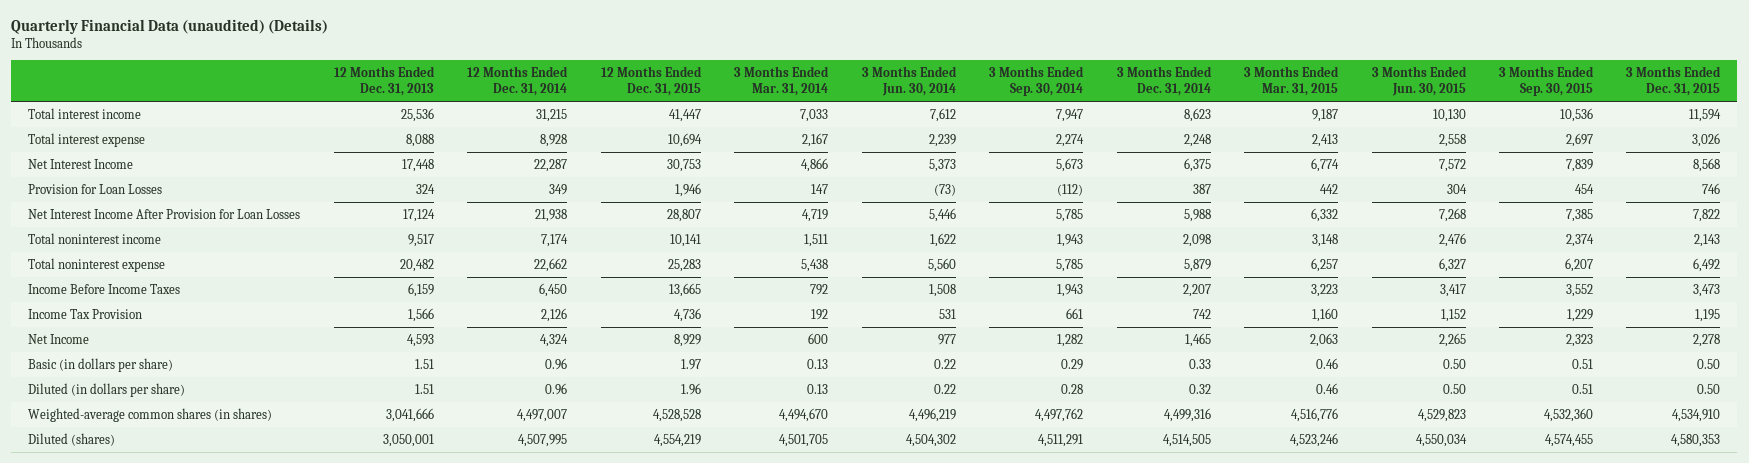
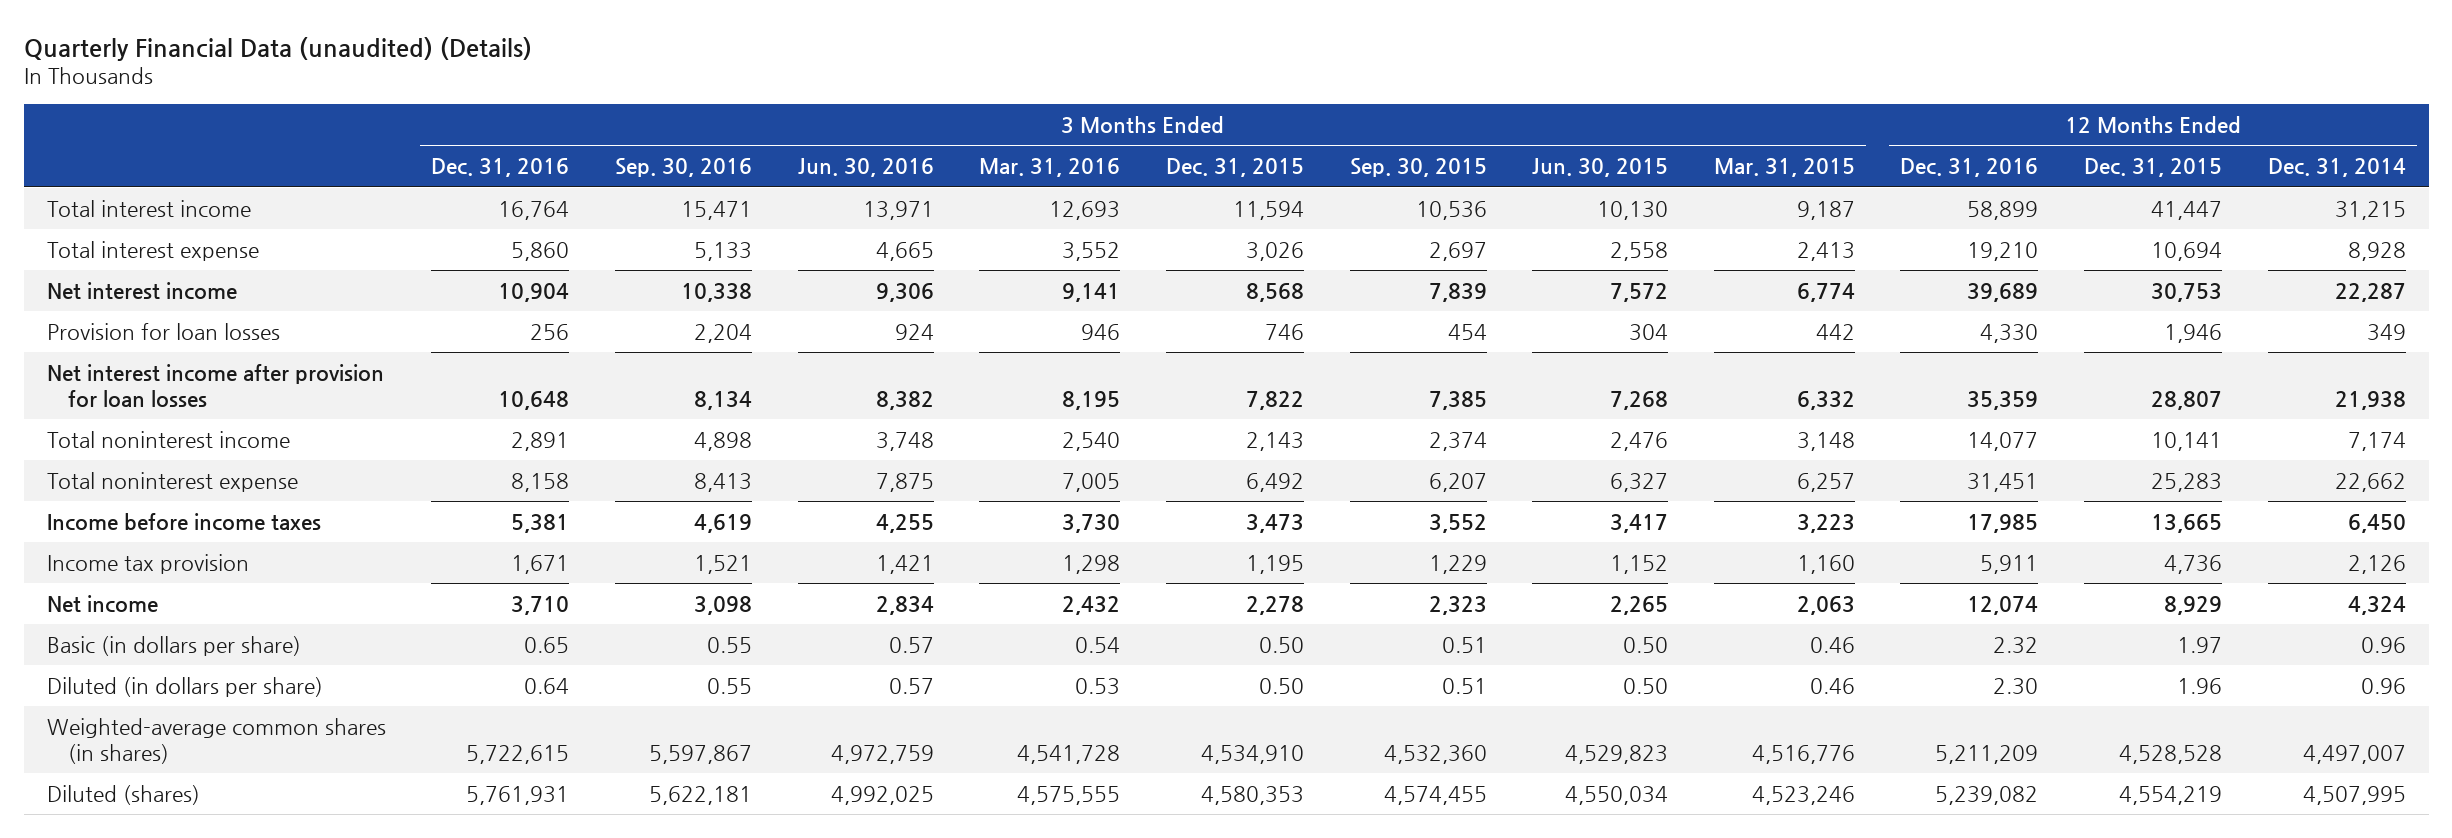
[333,65,435,96] 12 Months Ended Dec. 31, 2013 -> none
[734,65,830,96] 3 Months Ended Mar. 31, 2014 -> none
[861,65,957,96] 3 Months Ended Jun. 30, 2014 -> none
[989,65,1085,96] 3 Months Ended Sep. 30, 2014 -> none
[1116,65,1212,96] 3 Months Ended Dec. 31, 2014 -> none
none -> [431,158,570,178] Dec. 31, 2016
none -> [614,158,752,178] Sep. 30, 2016
none -> [797,158,934,178] Jun. 30, 2016
none -> [979,158,1121,178] Mar. 31, 2016
none -> [1900,158,2039,178] Dec. 31, 2016
[28,158,134,169] Net Interest Income -> [46,281,237,300] Net interest income
[28,183,163,194] Provision for Loan Losses -> [46,322,280,340] Provision for loan losses
[28,208,301,219] Net Interest Income After Provision for Loan Losses -> [46,363,384,407] Net interest income after provision for loan losses
[28,283,181,294] Income Before Income Taxes -> [46,512,321,531] Income before income taxes
[28,308,143,319] Income Tax Provision -> [46,553,249,574] Income tax provision
[28,333,90,344] Net Income -> [46,594,158,613] Net income

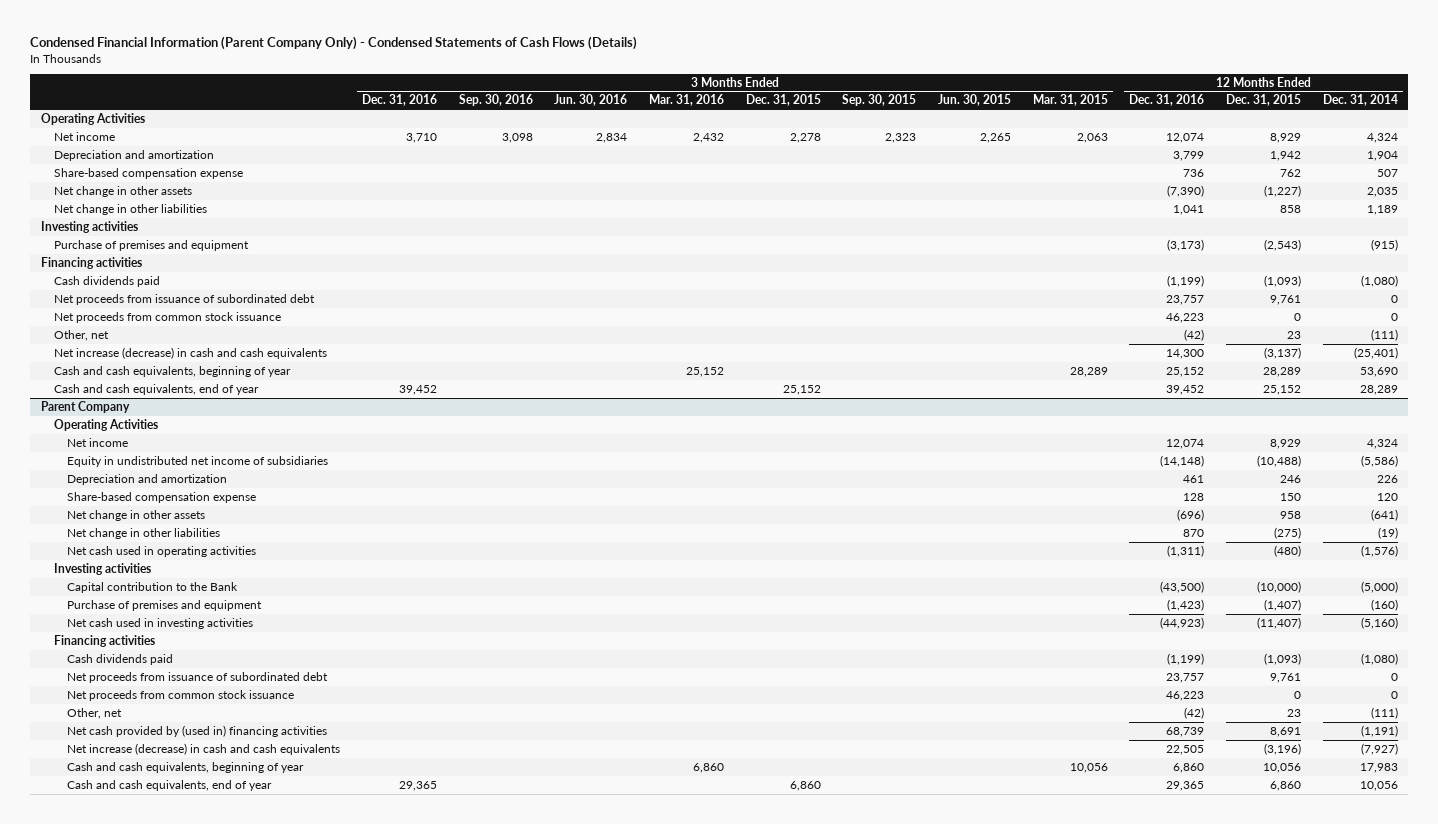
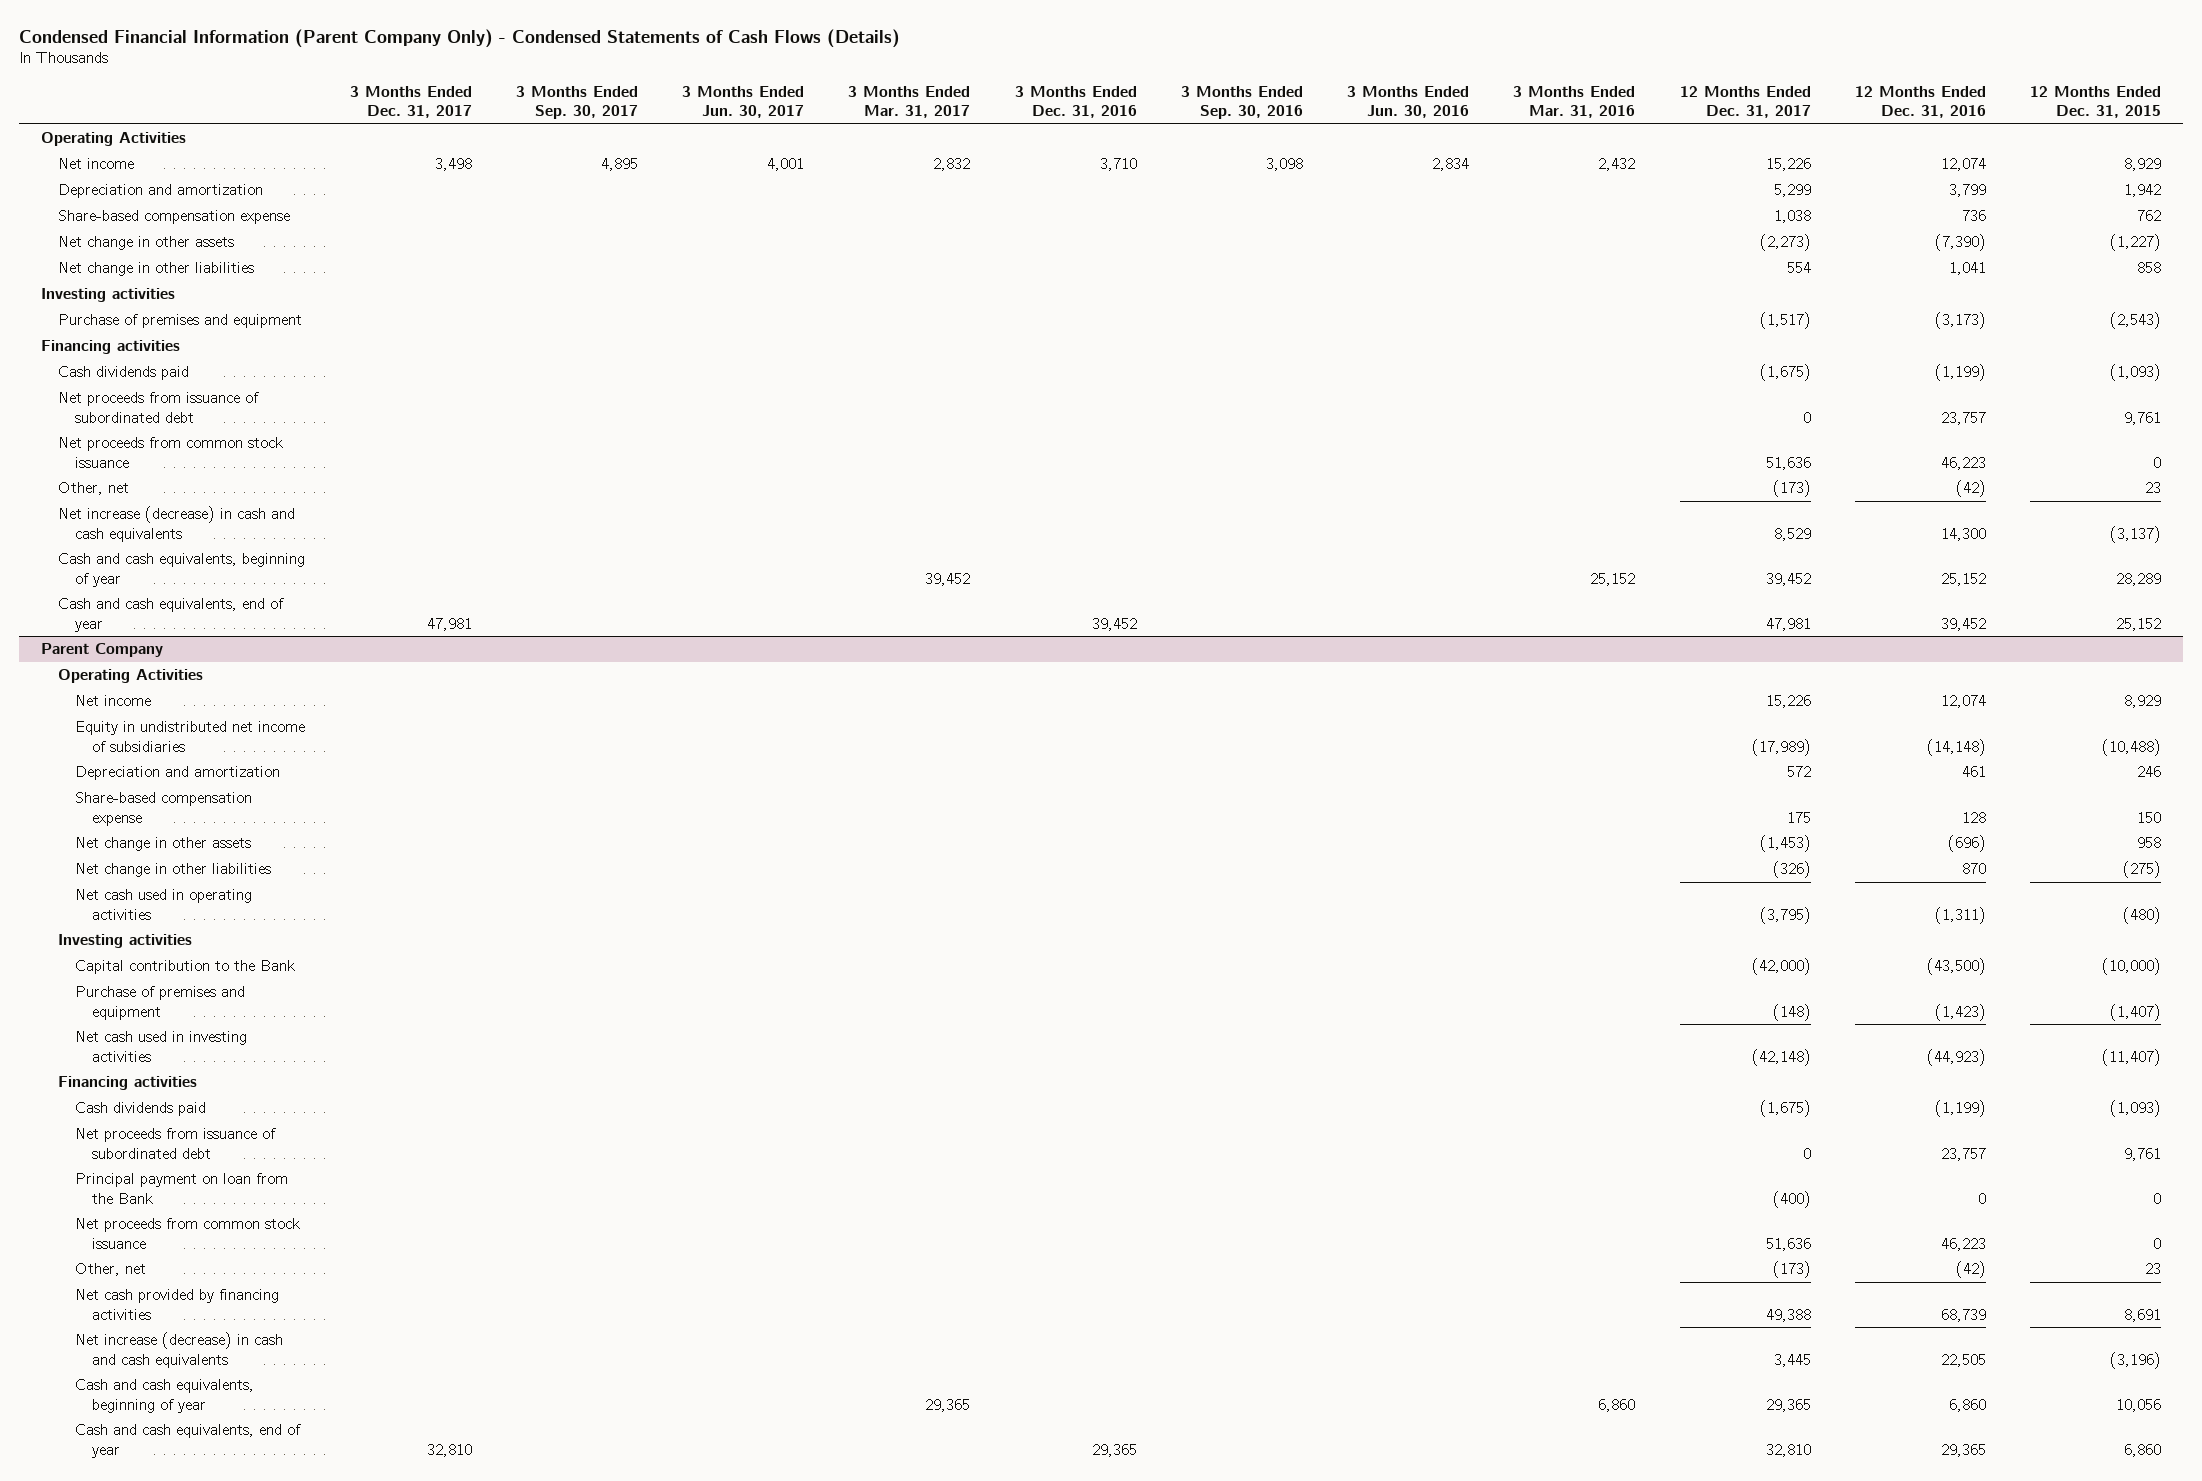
[745,94,821,107] Dec. 31, 2015 -> none
[842,94,917,107] Sep. 30, 2015 -> none
[938,94,1012,107] Jun. 30, 2015 -> none
[1032,94,1108,107] Mar. 31, 2015 -> none
[1322,94,1398,107] Dec. 31, 2014 -> none
none -> [349,85,472,119] 3 Months Ended Dec. 31, 2017
none -> [515,85,638,120] 3 Months Ended Sep. 30, 2017
none -> [682,85,805,119] 3 Months Ended Jun. 30, 2017
none -> [848,85,971,119] 3 Months Ended Mar. 31, 2017
none -> [1679,85,1811,119] 12 Months Ended Dec. 31, 2017
none -> [75,1173,289,1204] Principal payment on loan from the Bank
[67,724,328,737] Net cash provided by (used in) financing activities -> [75,1289,280,1320] Net cash provided by financing activities

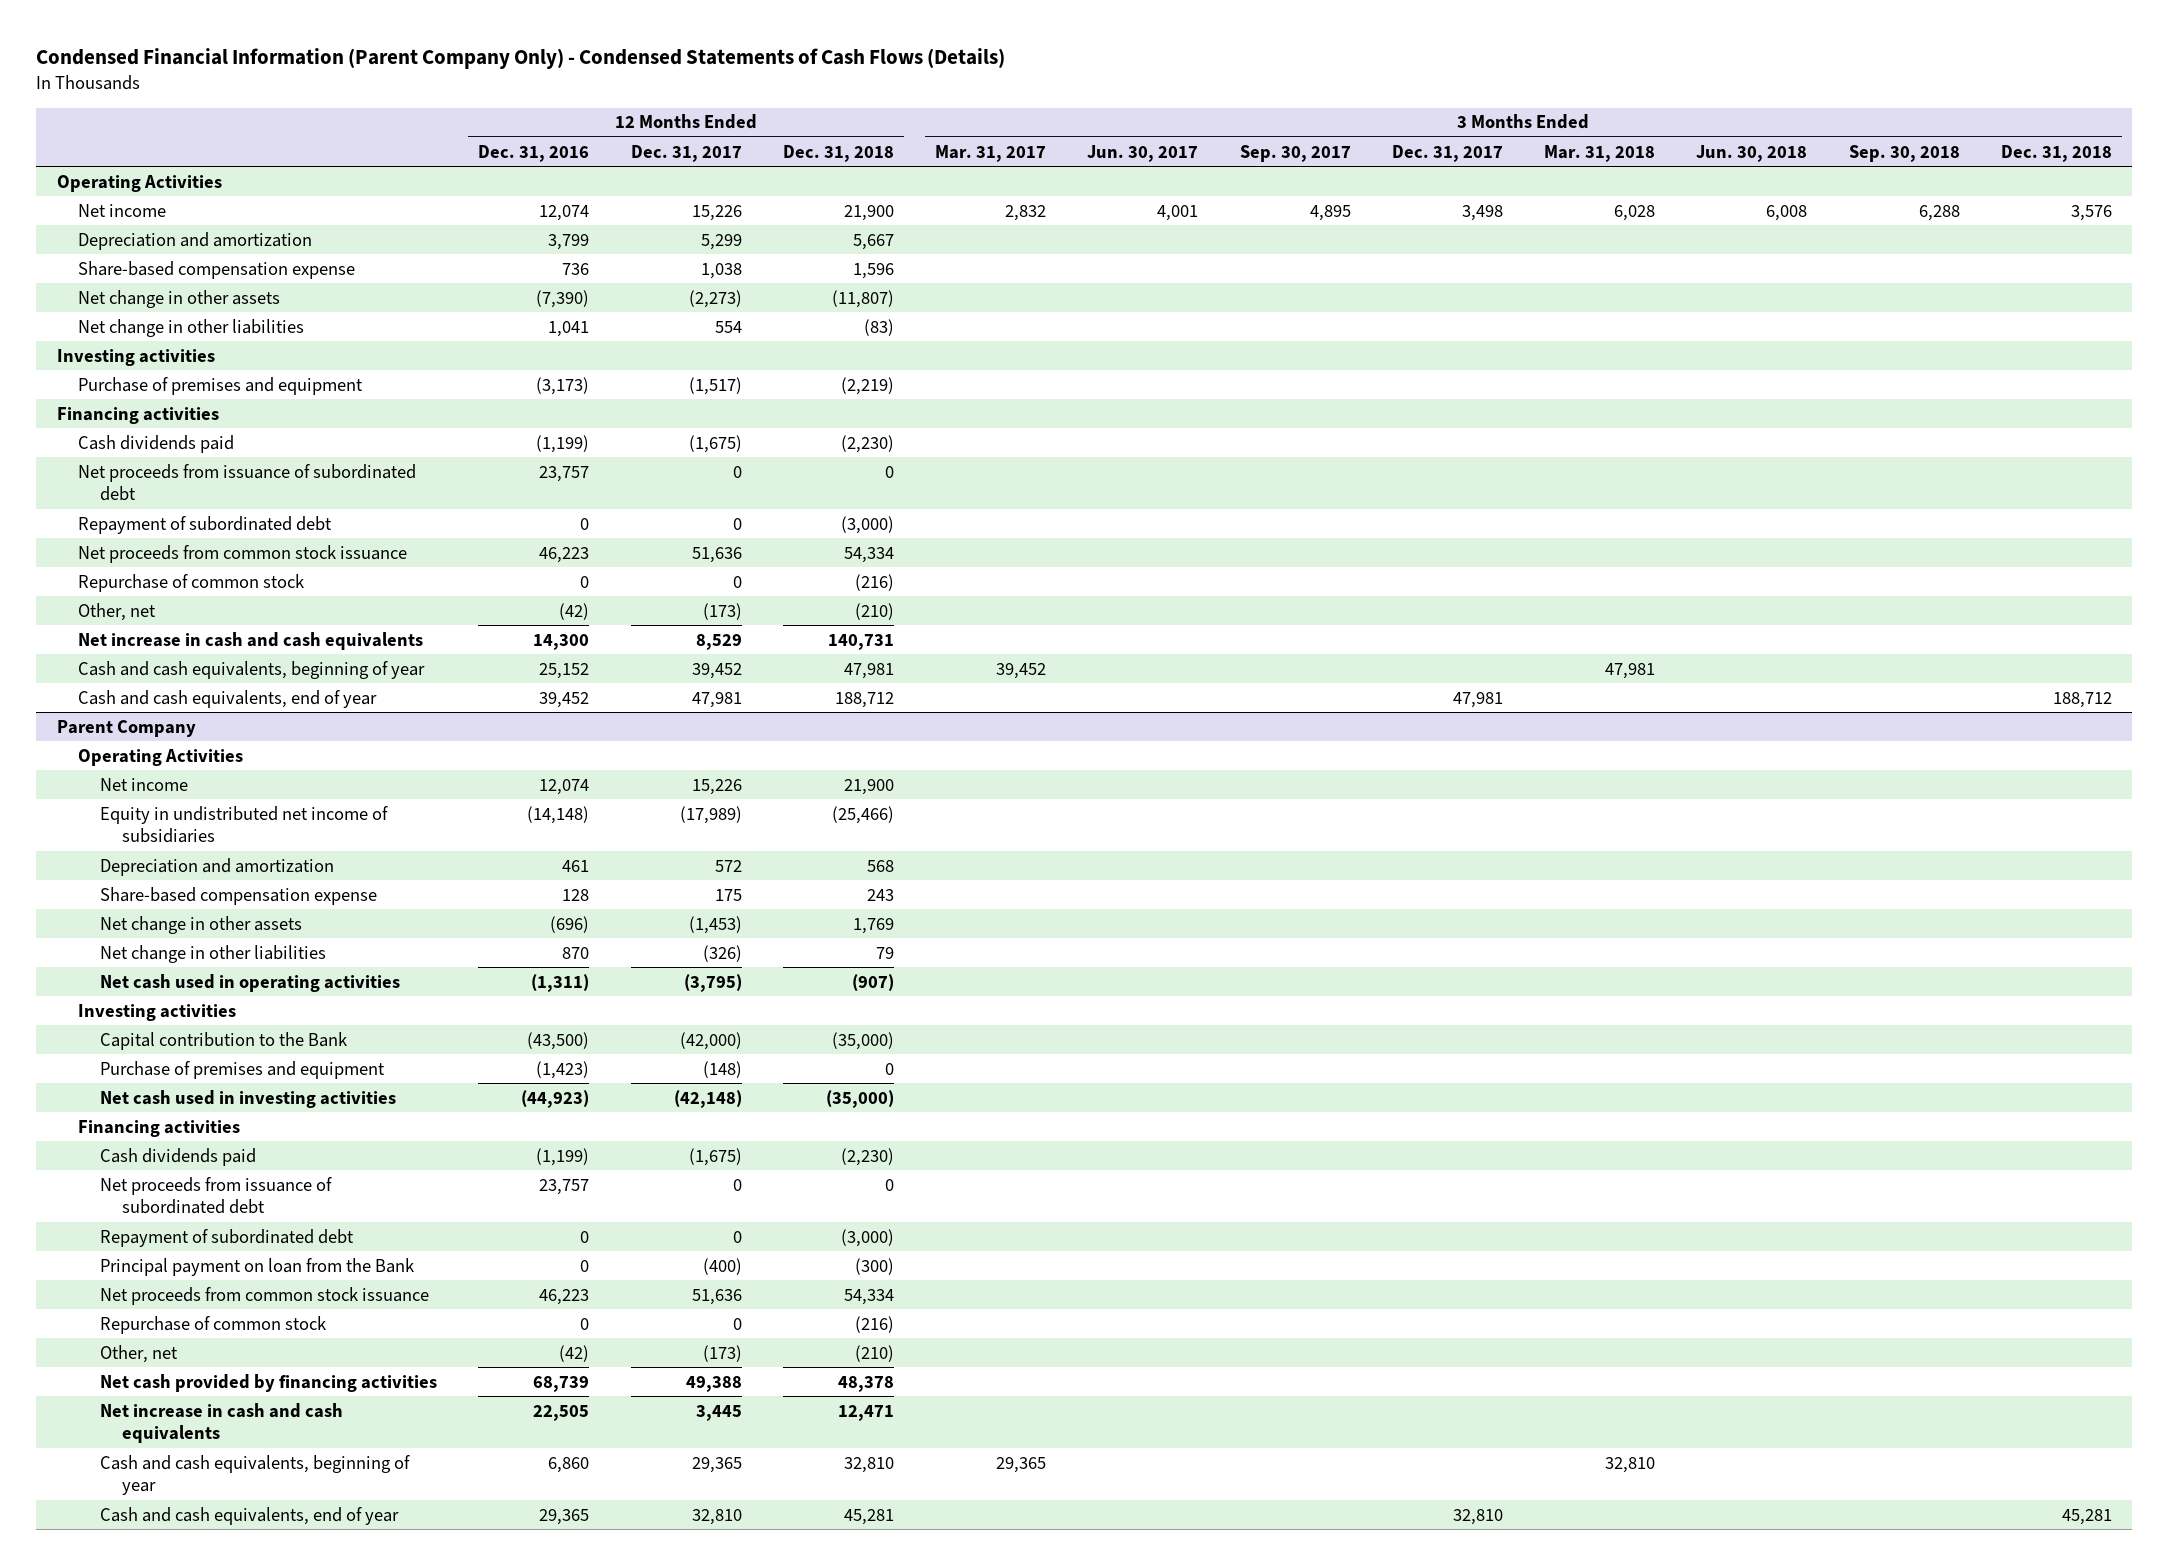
[1014,85,1137,119] 3 Months Ended Dec. 31, 2016 -> none
[1180,85,1303,120] 3 Months Ended Sep. 30, 2016 -> none
[1347,85,1470,119] 3 Months Ended Jun. 30, 2016 -> none
[1513,85,1636,119] 3 Months Ended Mar. 31, 2016 -> none
[2030,85,2162,119] 12 Months Ended Dec. 31, 2015 -> none
none -> [782,144,894,162] Dec. 31, 2018
none -> [1544,144,1656,162] Mar. 31, 2018
none -> [1696,144,1808,162] Jun. 30, 2018
none -> [1848,144,1960,162] Sep. 30, 2018
none -> [2000,144,2112,162] Dec. 31, 2018
none -> [78,515,333,534] Repayment of subordinated debt
none -> [78,573,305,592] Repurchase of common stock
[58,506,296,542] Net increase (decrease) in cash and cash equivalents -> [78,631,424,650] Net increase in cash and cash equivalents
none -> [100,1228,355,1247] Repayment of subordinated debt
none -> [100,1315,327,1334] Repurchase of common stock
[75,1332,284,1368] Net increase (decrease) in cash and cash equivalents -> [100,1402,344,1444] Net increase in cash and cash equivalents

